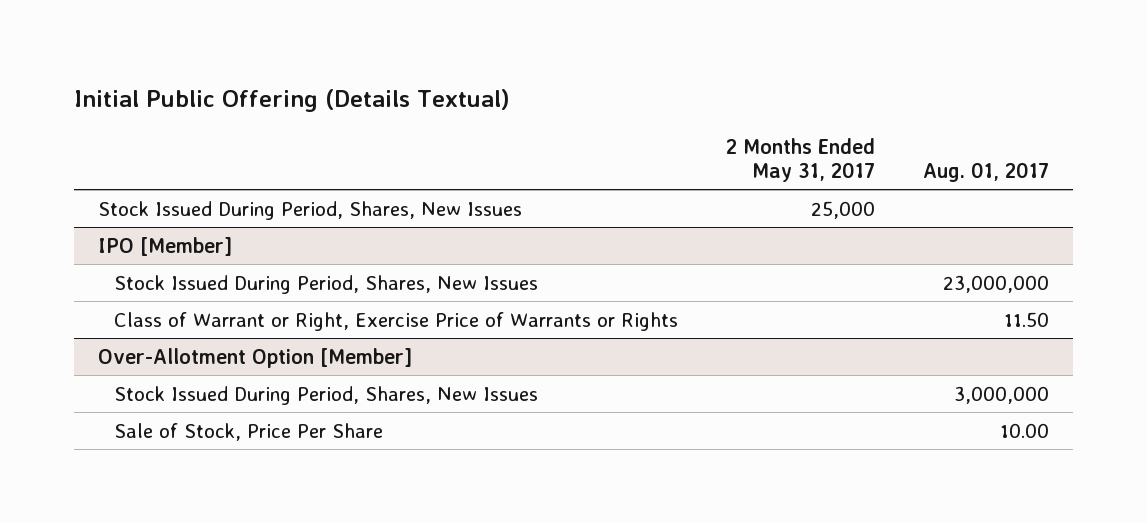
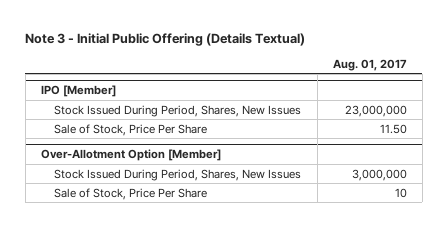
[73,88,510,112] Initial Public Offering (Details Textual) -> [25,32,306,46] Note 3 - Initial Public Offering (Details Textual)
[726,137,876,182] 2 Months Ended May 31, 2017 -> none
[97,200,522,220] Stock Issued During Period, Shares, New Issues -> none
[114,311,679,331] Class of Warrant or Right, Exercise Price of Warrants or Rights -> [54,123,208,136] Sale of Stock, Price Per Share
[999,422,1049,438] 10.00 -> [394,187,407,198] 10

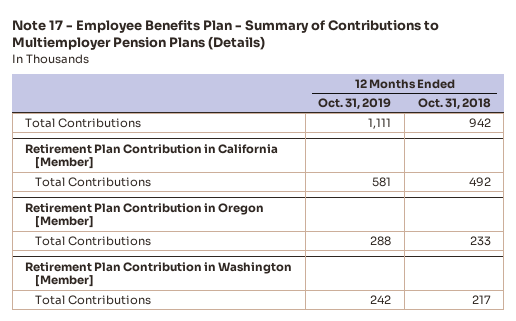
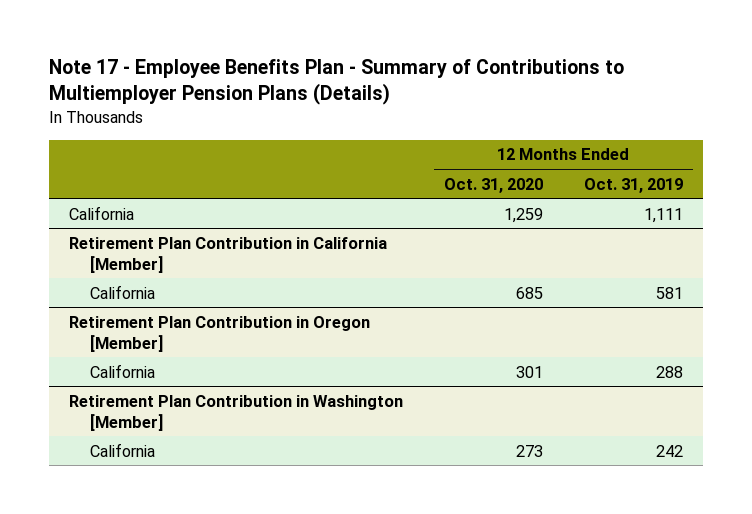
[417,97,491,109] Oct. 31, 2018 -> none
none -> [443,177,543,193] Oct. 31, 2020
[25,117,142,128] Total Contributions -> [68,205,134,220] California
[35,176,152,187] Total Contributions -> [89,284,155,299] California
[35,235,152,246] Total Contributions -> [89,363,155,378] California
[35,294,152,305] Total Contributions -> [89,442,155,457] California

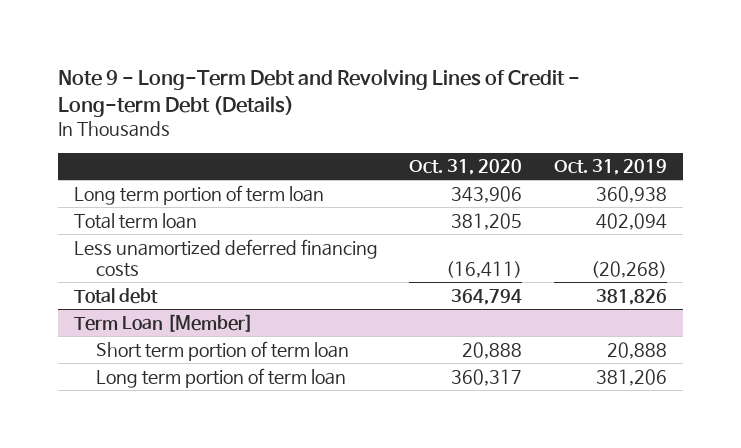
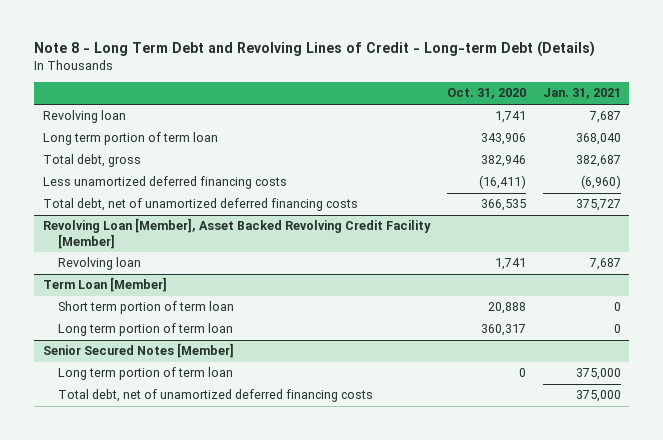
[57,68,580,117] Note 9 - Long-Term Debt and Revolving Lines of Credit - Long-term Debt (Details) -> [34,41,596,58] Note 8 - Long Term Debt and Revolving Lines of Credit - Long-term Debt (Details)
[554,159,668,176] Oct. 31, 2019 -> none
none -> [542,88,621,100] Jan. 31, 2021
none -> [42,110,126,124] Revolving loan
[73,212,197,229] Total term loan -> [42,154,141,168] Total debt, gross
[451,212,523,230] 381,205 -> [480,155,526,168] 382,946
[73,287,158,304] Total debt -> [42,198,358,212] Total debt, net of unamortized deferred financing costs
[451,288,523,305] 364,794 -> [480,199,526,212] 366,535
none -> [42,218,431,249] Revolving Loan [Member], Asset Backed Revolving Credit Facility [Member]
none -> [57,257,141,271] Revolving loan
none -> [42,343,234,359] Senior Secured Notes [Member]
none -> [57,367,233,381] Long term portion of term loan
none -> [57,389,373,403] Total debt, net of unamortized deferred financing costs

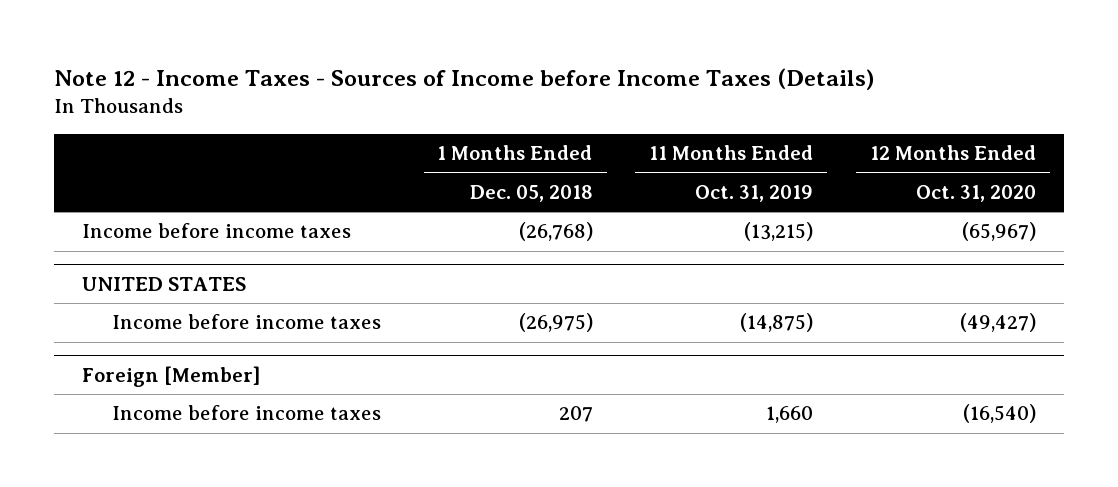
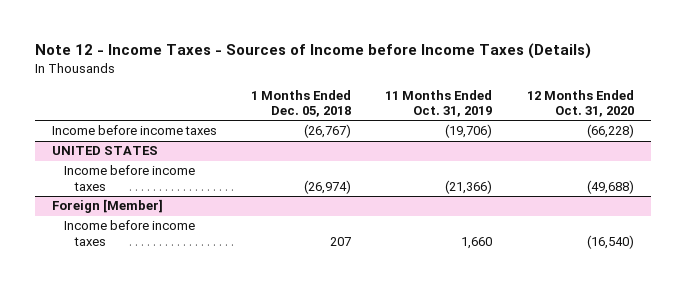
[518,222,593,242] (26,768) -> [304,124,352,139] (26,767)
[744,222,814,242] (13,215) -> [445,124,493,139] (19,706)
[961,222,1036,242] (65,967) -> [586,124,634,139] (66,228)
[518,313,593,333] (26,975) -> [304,179,352,194] (26,974)
[740,313,814,333] (14,875) -> [445,179,493,194] (21,366)
[959,313,1036,333] (49,427) -> [586,179,634,194] (49,688)

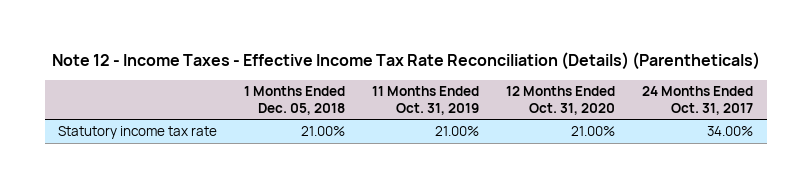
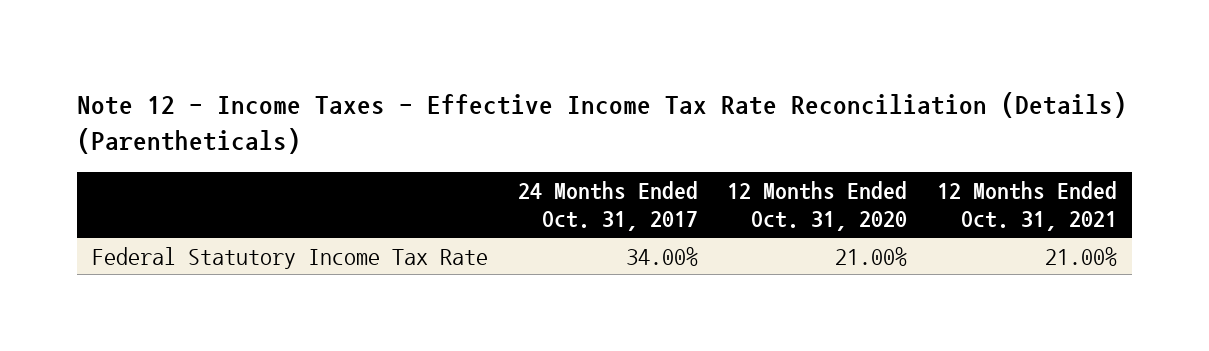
[244,86,346,115] 1 Months Ended Dec. 05, 2018 -> none
[372,86,480,115] 11 Months Ended Oct. 31, 2019 -> none
none -> [937,180,1118,232] 12 Months Ended Oct. 31, 2021
[58,126,218,140] Statutory income tax rate -> [91,246,488,269] Federal Statutory Income Tax Rate

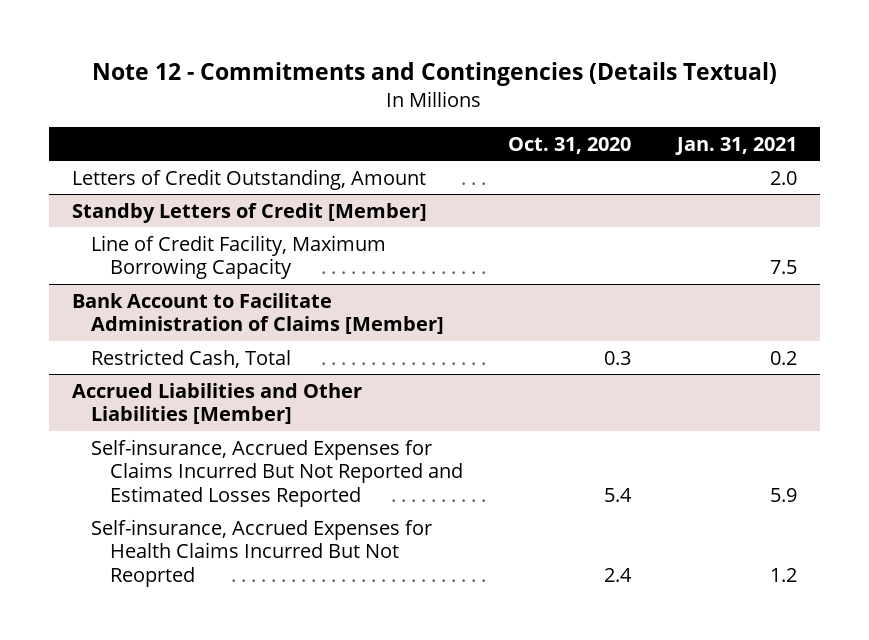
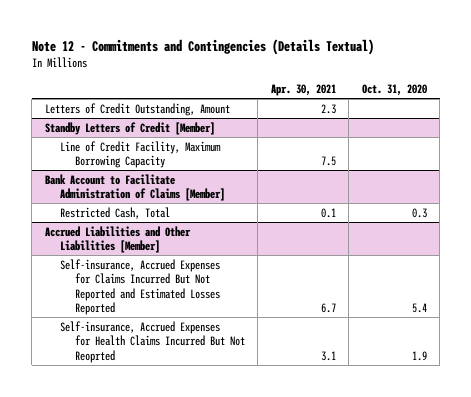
[675,136,798,155] Jan. 31, 2021 -> none
none -> [270,83,336,96] Apr. 30, 2021
[604,567,633,582] 2.4 -> [411,350,427,361] 1.9

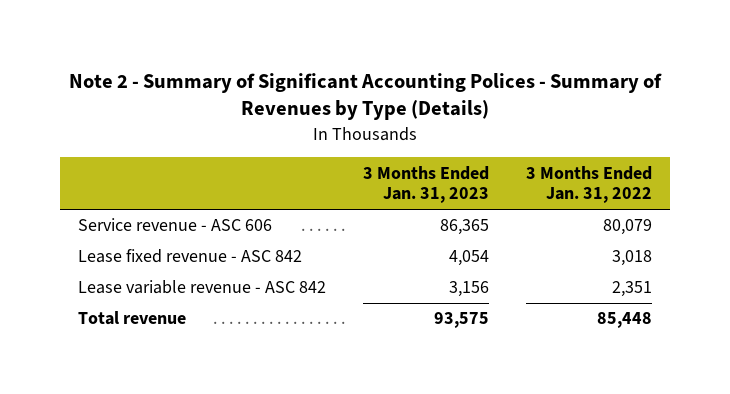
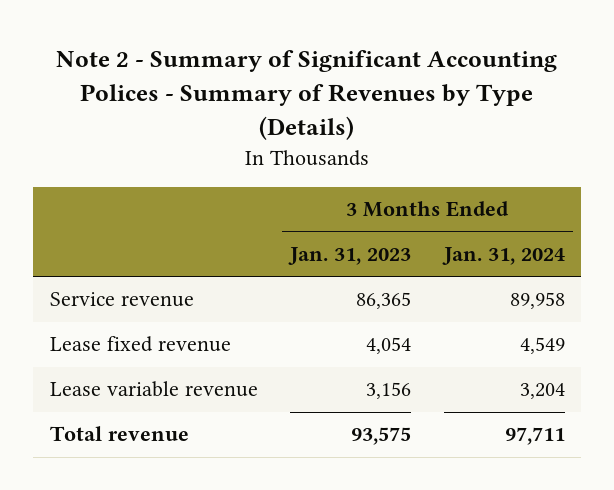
[525,165,652,204] 3 Months Ended Jan. 31, 2022 -> none
none -> [441,246,565,265] Jan. 31, 2024
[78,218,273,232] Service revenue - ASC 606 -> [49,292,194,308] Service revenue
[78,249,303,264] Lease fixed revenue - ASC 842 -> [49,336,231,353] Lease fixed revenue
[78,280,327,295] Lease variable revenue - ASC 842 -> [49,381,258,398] Lease variable revenue

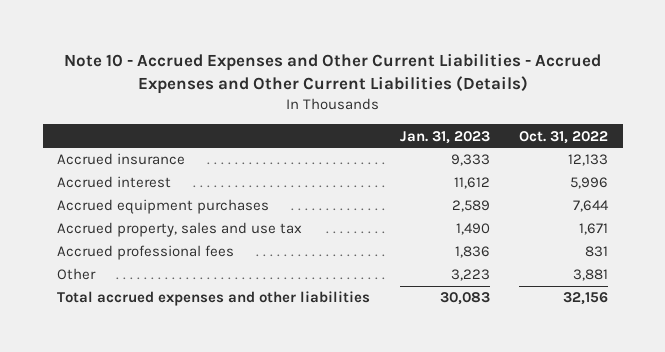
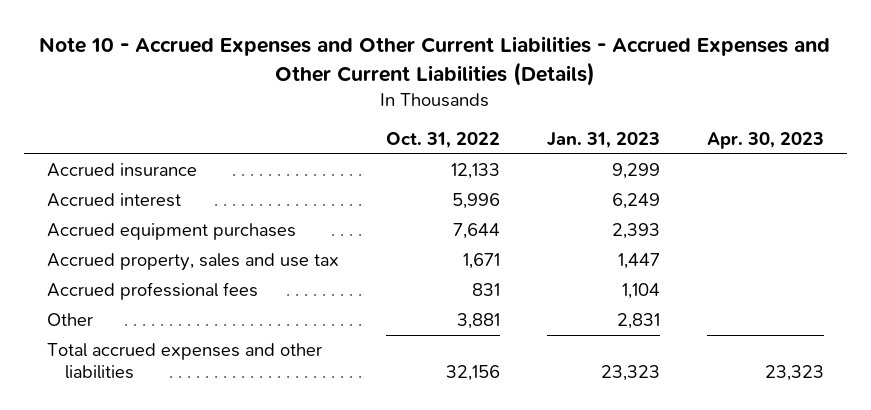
none -> [706,132,824,150] Apr. 30, 2023
[450,154,490,167] 9,333 -> [611,163,660,180] 9,299
[453,177,490,190] 11,612 -> [611,193,660,210] 6,249
[451,200,490,213] 2,589 -> [611,223,660,240] 2,393
[455,223,490,236] 1,490 -> [617,253,660,270] 1,447
[454,246,490,259] 1,836 -> [621,283,660,300] 1,104
[450,269,490,282] 3,223 -> [616,313,660,330] 2,831
[439,292,490,306] 30,083 -> [600,364,660,381] 23,323

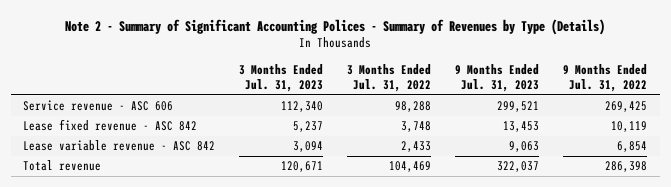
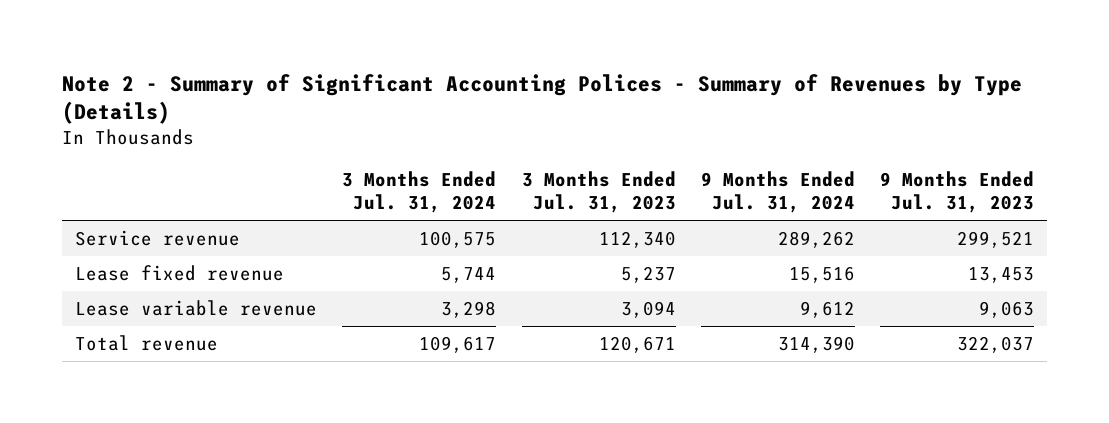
[347,63,432,93] 3 Months Ended Jul. 31, 2022 -> none
[563,63,648,93] 9 Months Ended Jul. 31, 2022 -> none
none -> [342,171,497,214] 3 Months Ended Jul. 31, 2024
none -> [700,171,855,214] 9 Months Ended Jul. 31, 2024
[23,100,174,112] Service revenue - ASC 606 -> [74,229,240,246] Service revenue
[23,119,198,132] Lease fixed revenue - ASC 842 -> [74,264,284,281] Lease fixed revenue
[23,140,216,152] Lease variable revenue - ASC 842 -> [74,299,317,316] Lease variable revenue

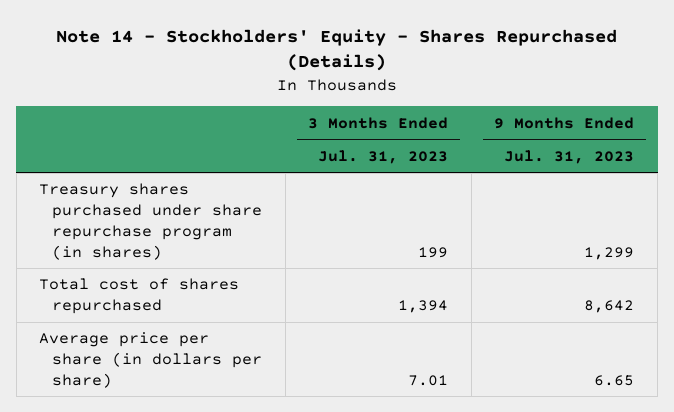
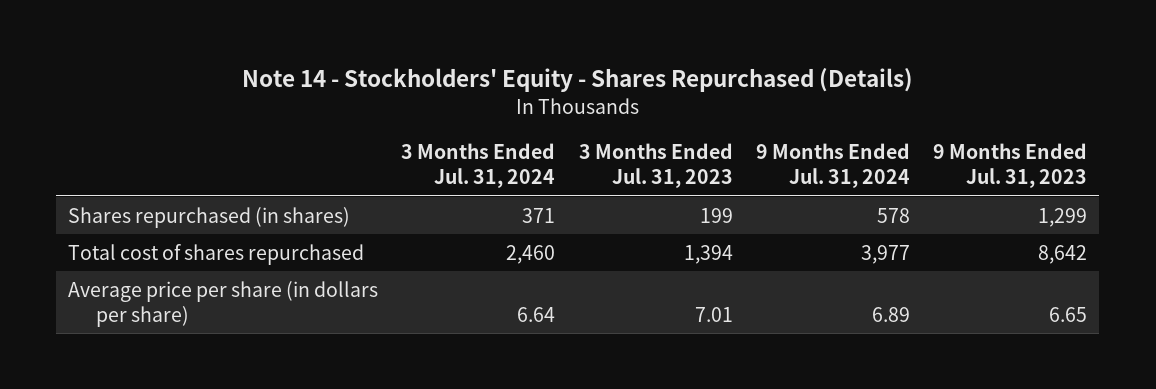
none -> [401,143,556,189] 3 Months Ended Jul. 31, 2024
none -> [756,143,911,189] 9 Months Ended Jul. 31, 2024
[39,183,262,260] Treasury shares purchased under share repurchase program (in shares) -> [68,206,351,228] Shares repurchased (in shares)

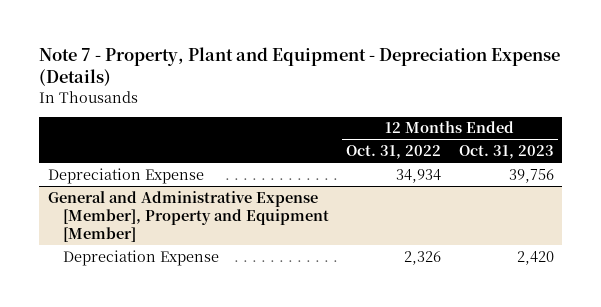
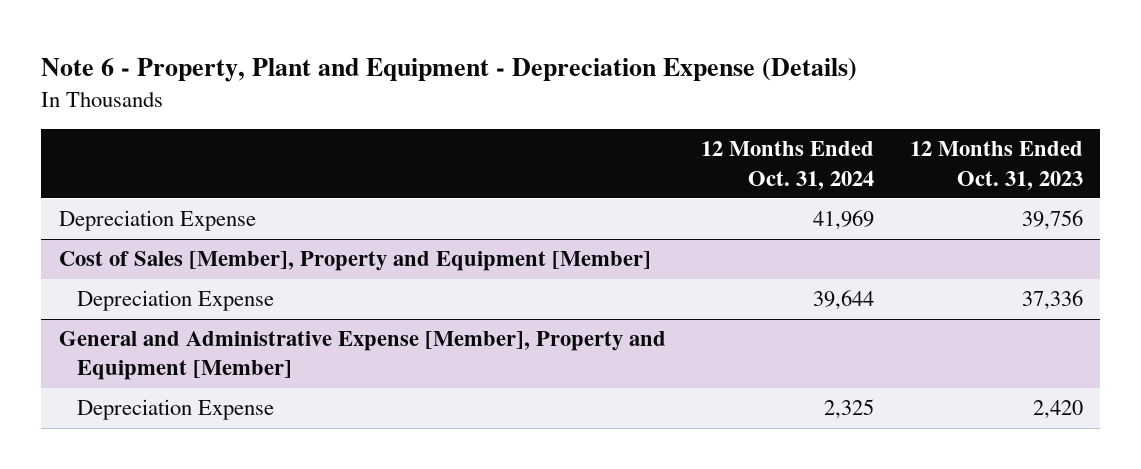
[39,47,561,87] Note 7 - Property, Plant and Equipment - Depreciation Expense (Details) -> [41,58,858,83] Note 6 - Property, Plant and Equipment - Depreciation Expense (Details)
[346,145,442,160] Oct. 31, 2022 -> none
none -> [701,141,875,190] 12 Months Ended Oct. 31, 2024
none -> [58,251,651,272] Cost of Sales [Member], Property and Equipment [Member]
none -> [76,290,274,312] Depreciation Expense

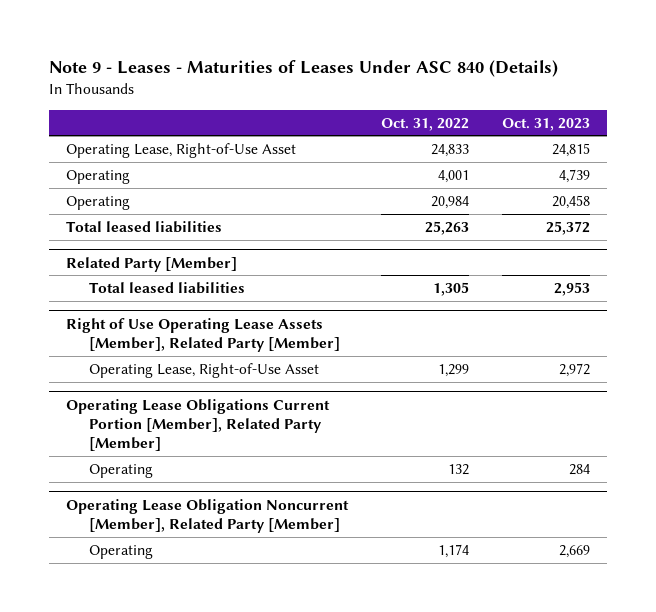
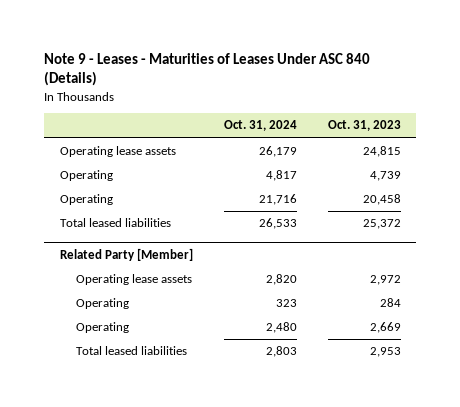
[381,117,470,131] Oct. 31, 2022 -> none
none -> [223,120,297,132] Oct. 31, 2024
[65,142,296,158] Operating Lease, Right-of-Use Asset -> [59,146,176,158] Operating lease assets
[65,317,340,352] Right of Use Operating Lease Assets [Member], Related Party [Member] -> none
[65,398,330,452] Operating Lease Obligations Current Portion [Member], Related Party [Member] -> none
[88,362,319,378] Operating Lease, Right-of-Use Asset -> [76,274,193,286] Operating lease assets
[65,498,349,533] Operating Lease Obligation Noncurrent [Member], Related Party [Member] -> none
[88,281,245,294] Total leased liabilities -> [76,346,188,356] Total leased liabilities

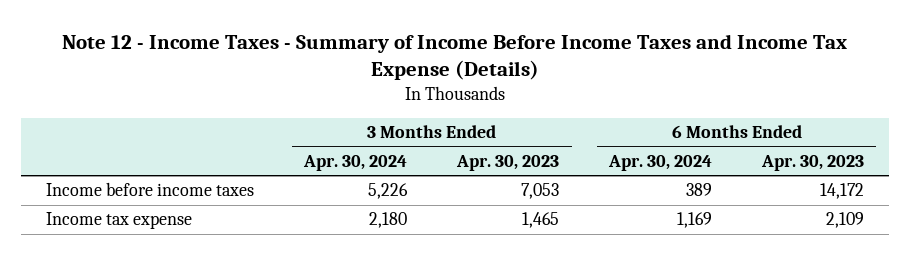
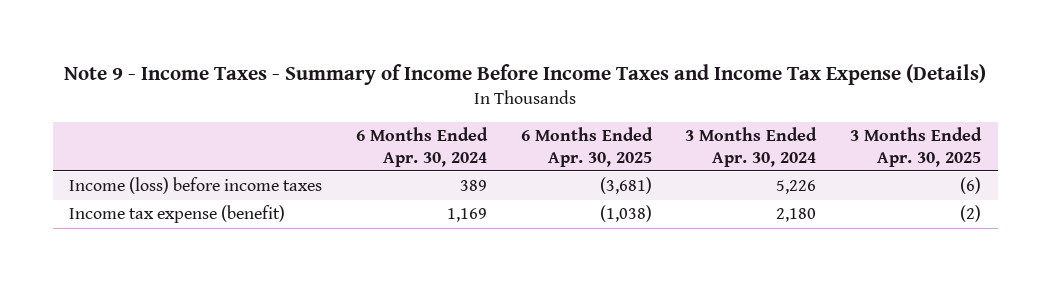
[62,33,848,81] Note 12 - Income Taxes - Summary of Income Before Income Taxes and Income Tax Expense (Details) -> [64,63,987,85] Note 9 - Income Taxes - Summary of Income Before Income Taxes and Income Tax Expense (Details)
[456,154,560,171] Apr. 30, 2023 -> none
[760,154,864,171] Apr. 30, 2023 -> none
none -> [520,127,653,167] 6 Months Ended Apr. 30, 2025
none -> [850,127,983,167] 3 Months Ended Apr. 30, 2025
[46,182,255,197] Income before income taxes -> [69,177,323,195] Income (loss) before income taxes
[46,212,193,230] Income tax expense -> [69,205,286,224] Income tax expense (benefit)

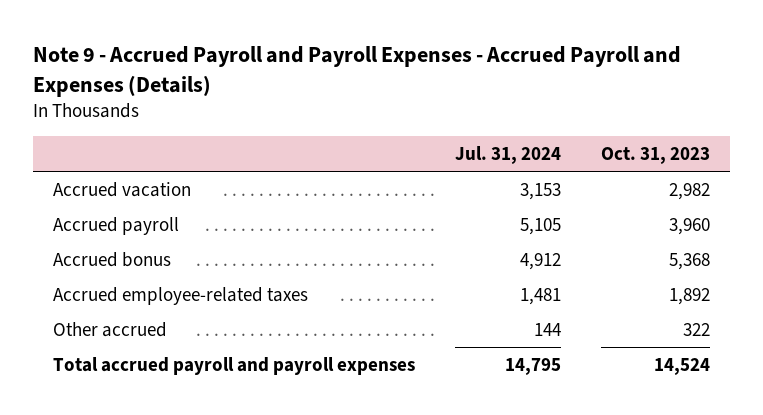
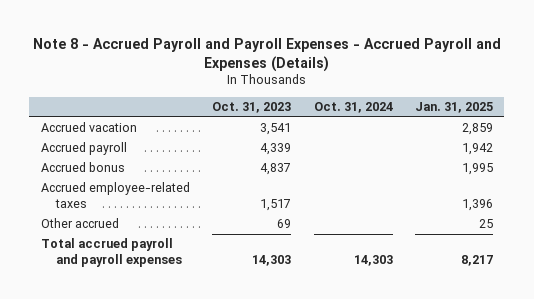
[32,46,681,97] Note 9 - Accrued Payroll and Payroll Expenses - Accrued Payroll and Expenses (Details) -> [32,37,501,72] Note 8 - Accrued Payroll and Payroll Expenses - Accrued Payroll and Expenses (Details)
[455,146,562,165] Jul. 31, 2024 -> none
none -> [313,101,393,113] Oct. 31, 2024
none -> [414,101,493,113] Jan. 31, 2025
[669,182,711,200] 2,982 -> [260,123,292,136] 3,541
[669,217,711,235] 3,960 -> [260,143,292,156] 4,339
[669,252,711,270] 5,368 -> [260,163,292,176] 4,837
[669,287,711,305] 1,892 -> [260,199,292,212] 1,517
[683,322,711,336] 322 -> [277,219,292,229] 69
[654,357,711,375] 14,524 -> [252,255,292,267] 14,303

